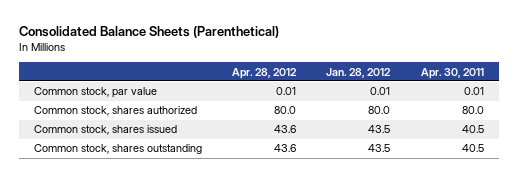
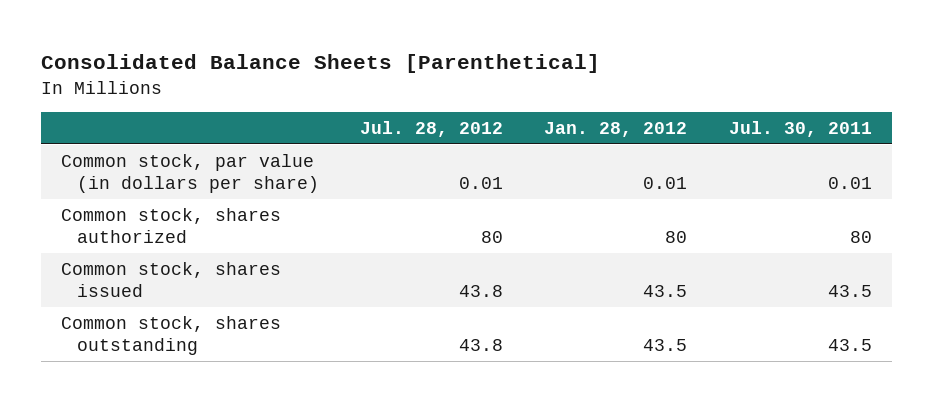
[18,25,279,38] Consolidated Balance Sheets (Parenthetical) -> [40,54,600,74] Consolidated Balance Sheets [Parenthetical]
[232,67,298,79] Apr. 28, 2012 -> none
[420,67,484,79] Apr. 30, 2011 -> none
none -> [360,120,504,137] Jul. 28, 2012
none -> [728,120,872,137] Jul. 30, 2011
[33,87,157,99] Common stock, par value -> [61,154,320,194] Common stock, par value (in dollars per share)
[368,106,391,115] 80.0 -> [665,231,688,244] 80

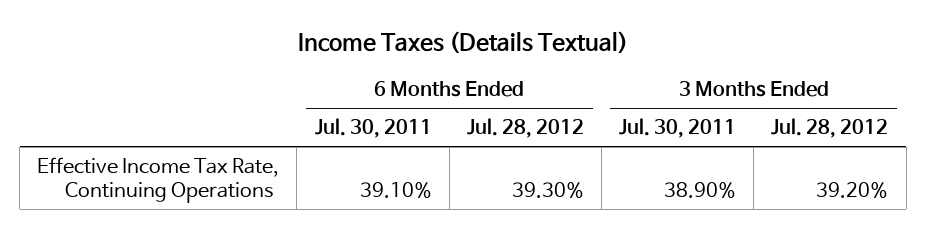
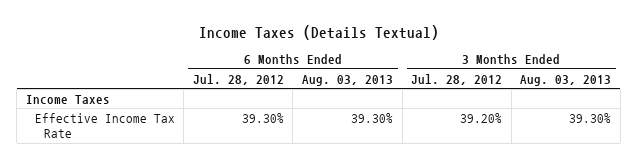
[314,118,432,139] Jul. 30, 2011 -> none
[619,118,737,139] Jul. 30, 2011 -> none
none -> [302,74,394,86] Aug. 03, 2013
none -> [520,74,612,86] Aug. 03, 2013
none -> [25,94,110,104] Income Taxes
[37,157,280,204] Effective Income Tax Rate, Continuing Operations -> [34,112,175,139] Effective Income Tax Rate

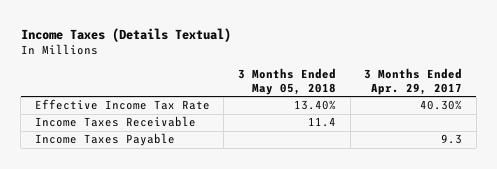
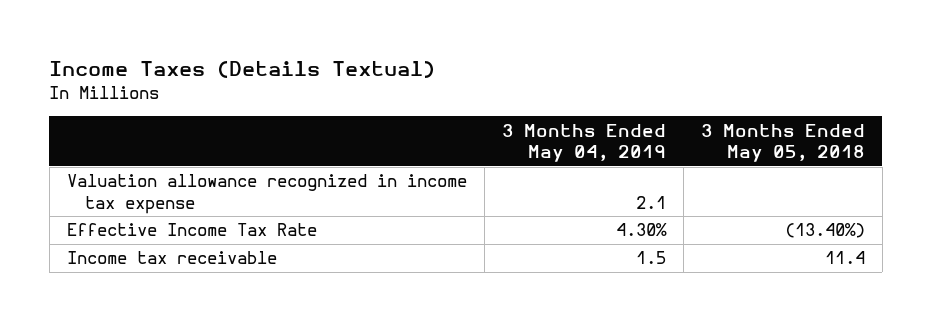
[364,67,463,95] 3 Months Ended Apr. 29, 2017 -> none
none -> [501,123,666,163] 3 Months Ended May 04, 2019
[34,133,175,147] Income Taxes Payable -> none
none -> [66,174,467,214] Valuation allowance recognized in income tax expense
[294,100,337,111] 13.40% -> [784,223,865,239] (13.40%)
[34,116,196,128] Income Taxes Receivable -> [66,251,277,265] Income tax receivable

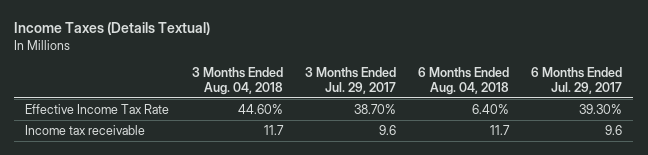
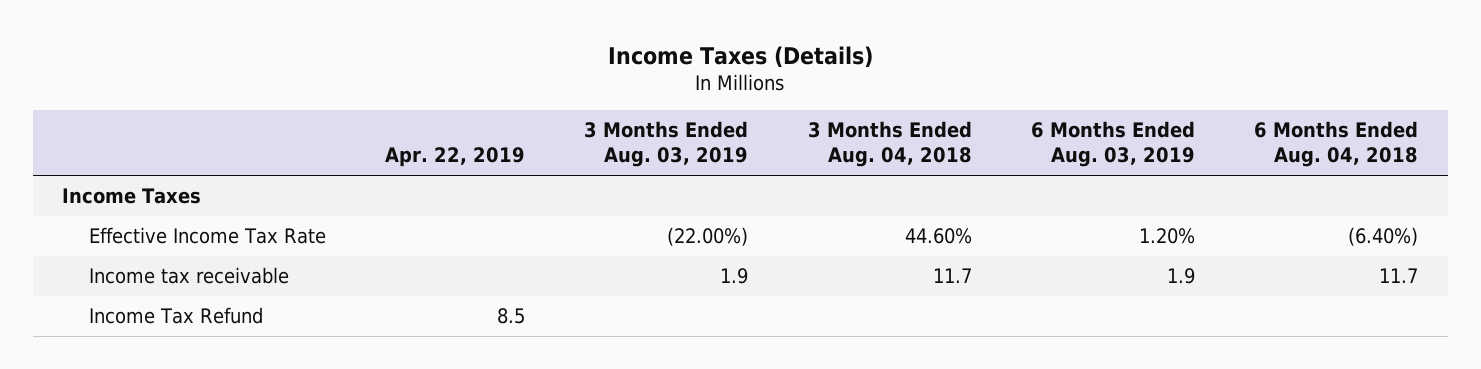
[14,22,211,36] Income Taxes (Details Textual) -> [608,45,874,68] Income Taxes (Details)
[304,67,396,95] 3 Months Ended Jul. 29, 2017 -> none
[531,67,623,95] 6 Months Ended Jul. 29, 2017 -> none
none -> [384,147,525,168] Apr. 22, 2019
none -> [584,121,749,168] 3 Months Ended Aug. 03, 2019
none -> [1030,121,1195,168] 6 Months Ended Aug. 03, 2019
none -> [62,188,202,205] Income Taxes
[471,103,509,114] 6.40% -> [1348,227,1419,247] (6.40%)
none -> [88,307,263,325] Income Tax Refund

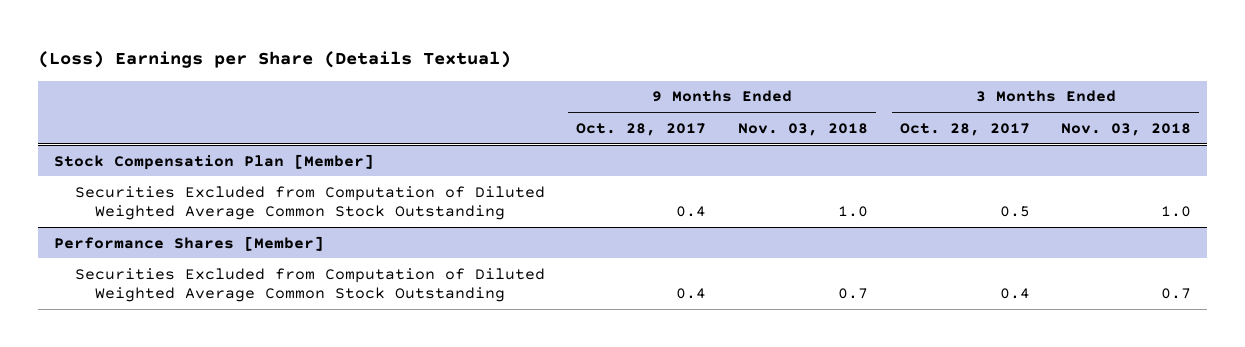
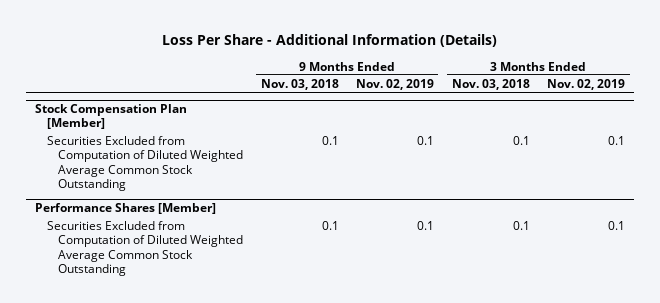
[38,51,512,69] (Loss) Earnings per Share (Details Textual) -> [162,34,498,48] Loss Per Share - Additional Information (Details)
[576,122,707,136] Oct. 28, 2017 -> none
[899,122,1030,136] Oct. 28, 2017 -> none
none -> [356,78,435,90] Nov. 02, 2019
none -> [547,78,626,90] Nov. 02, 2019
[838,205,869,217] 1.0 -> [321,136,339,146] 0.1
[1161,205,1192,217] 1.0 -> [512,136,530,146] 0.1
[838,287,869,299] 0.7 -> [321,221,339,231] 0.1
[1161,287,1192,299] 0.7 -> [512,221,530,231] 0.1

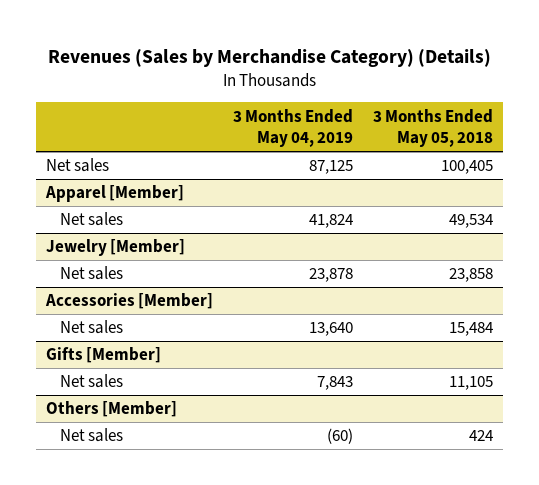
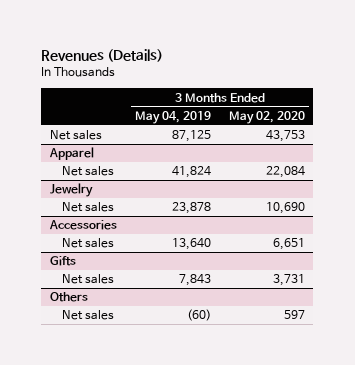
[47,48,491,67] Revenues (Sales by Merchandise Category) (Details) -> [41,49,164,63] Revenues (Details)
[372,108,493,148] 3 Months Ended May 05, 2018 -> none
none -> [228,110,305,124] May 02, 2020
[45,185,185,203] Apparel [Member] -> [49,147,95,161] Apparel
[46,239,186,257] Jewelry [Member] -> [50,183,94,198] Jewelry
[45,293,214,310] Accessories [Member] -> [49,220,118,231] Accessories
[46,347,162,364] Gifts [Member] -> [50,256,77,267] Gifts
[46,401,178,418] Others [Member] -> [50,292,89,303] Others

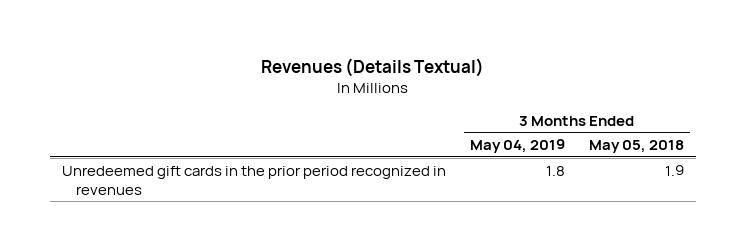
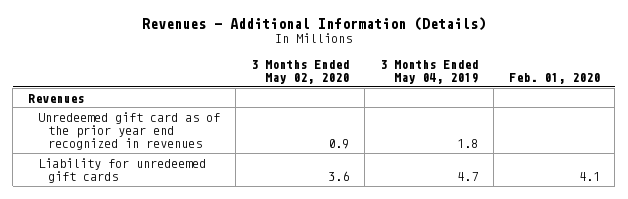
[261,58,485,78] Revenues (Details Textual) -> [141,17,486,32] Revenues - Additional Information (Details)
[589,140,685,154] May 05, 2018 -> none
none -> [250,59,349,84] 3 Months Ended May 02, 2020
none -> [508,72,600,84] Feb. 01, 2020
none -> [28,93,85,103] Revenues
[62,165,447,195] Unredeemed gift cards in the prior period recognized in revenues -> [38,111,221,151] Unredeemed gift card as of the prior year end recognized in revenues
none -> [38,157,207,183] Liability for unredeemed gift cards

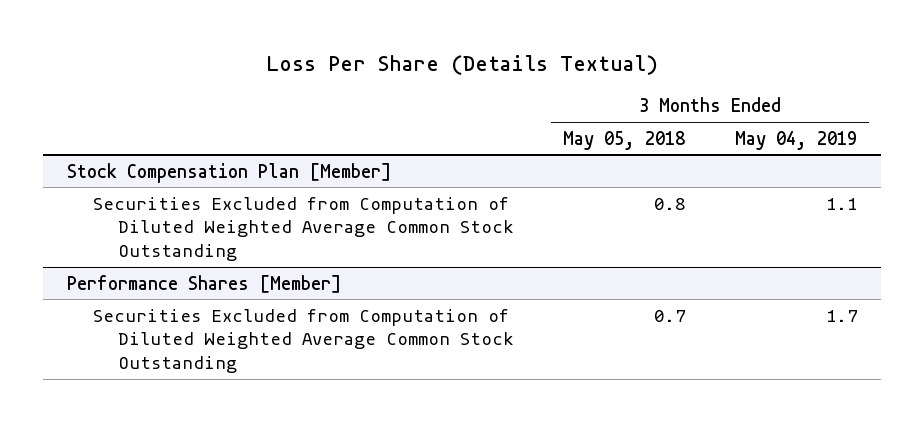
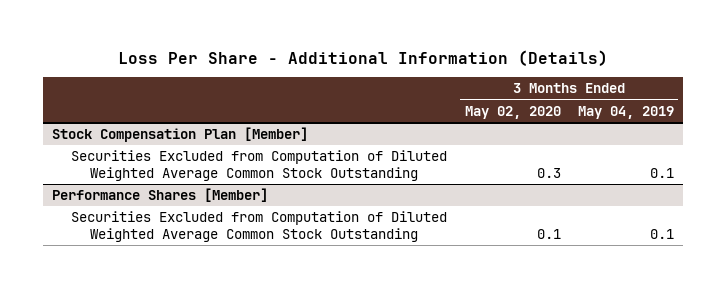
[266,55,659,76] Loss Per Share (Details Textual) -> [117,50,608,67] Loss Per Share - Additional Information (Details)
[563,130,686,150] May 05, 2018 -> none
none -> [464,105,561,119] May 02, 2020
[825,197,857,210] 1.1 -> [649,167,674,178] 0.1
[825,309,857,322] 1.7 -> [649,228,674,239] 0.1

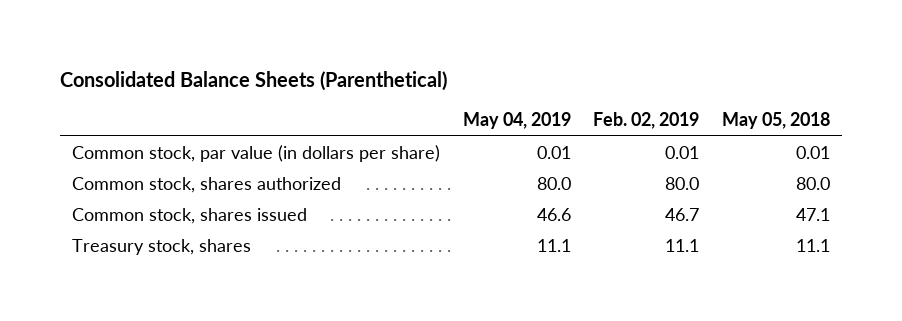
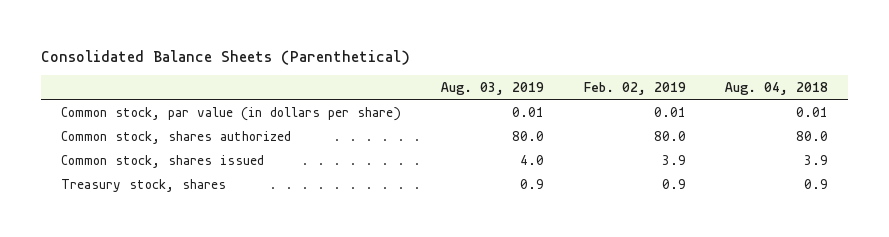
[462,112,571,130] May 04, 2019 -> none
[722,112,831,130] May 05, 2018 -> none
none -> [440,81,544,95] Aug. 03, 2019
none -> [725,81,829,95] Aug. 04, 2018
[665,207,700,221] 46.7 -> [661,154,686,165] 3.9
[665,238,700,252] 11.1 -> [661,178,686,189] 0.9

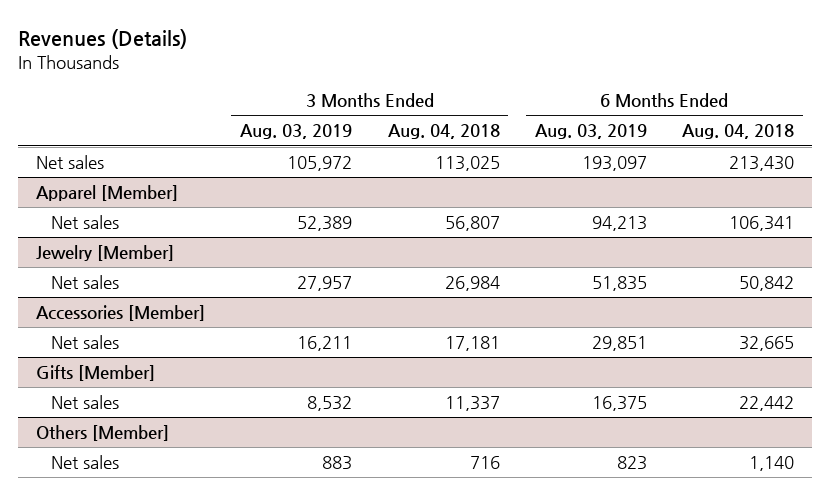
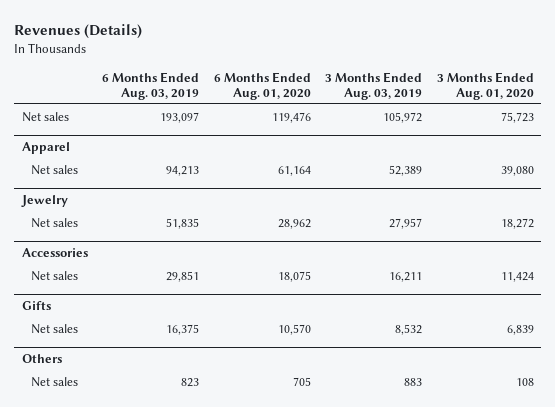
[387,124,500,140] Aug. 04, 2018 -> none
[681,124,794,140] Aug. 04, 2018 -> none
none -> [213,71,311,100] 6 Months Ended Aug. 01, 2020
none -> [436,71,534,100] 3 Months Ended Aug. 01, 2020
[36,185,179,202] Apparel [Member] -> [21,142,70,155] Apparel
[36,245,175,262] Jewelry [Member] -> [20,195,68,208] Jewelry
[36,305,206,322] Accessories [Member] -> [21,248,88,258] Accessories
[36,365,156,382] Gifts [Member] -> [21,301,51,311] Gifts
[36,425,170,442] Others [Member] -> [21,354,62,364] Others

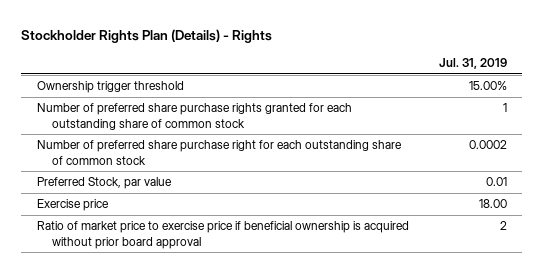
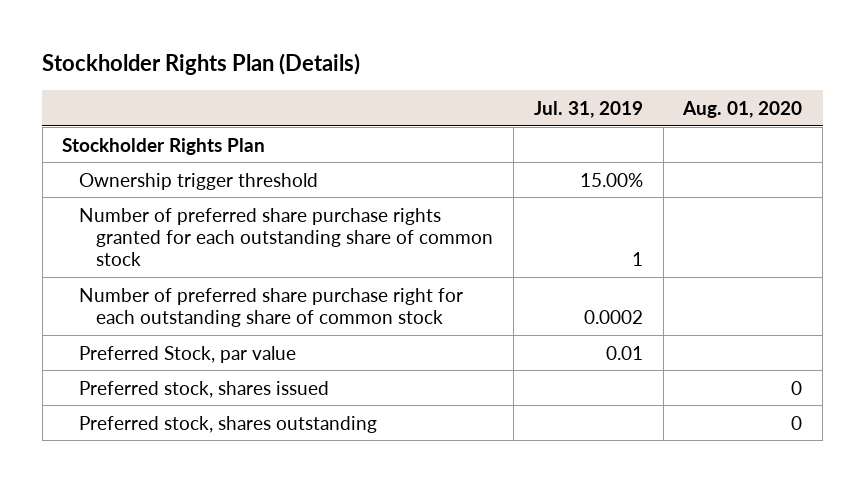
[21,28,273,43] Stockholder Rights Plan (Details) - Rights -> [42,53,361,76] Stockholder Rights Plan (Details)
none -> [682,100,803,118] Aug. 01, 2020
none -> [62,137,266,155] Stockholder Rights Plan
[36,199,109,212] Exercise price -> none
[36,221,409,249] Ratio of market price to exercise price if beneficial ownership is acquired without prior board approval -> none
none -> [79,380,330,398] Preferred stock, shares issued
none -> [79,415,378,433] Preferred stock, shares outstanding

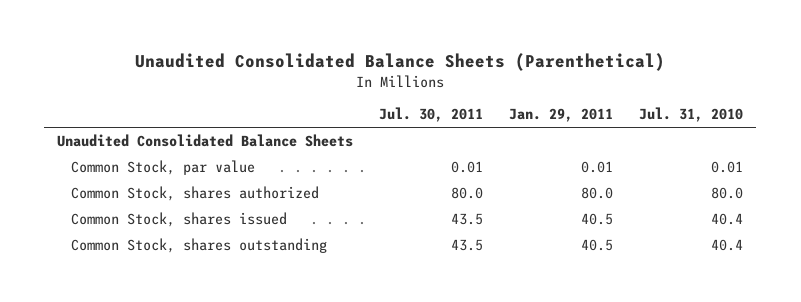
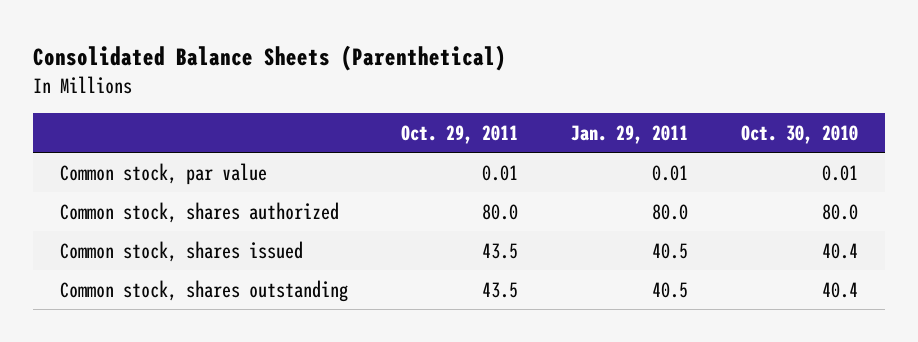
[135,53,666,72] Unaudited Consolidated Balance Sheets (Parenthetical) -> [33,45,507,72] Consolidated Balance Sheets (Parenthetical)
[379,107,484,123] Jul. 30, 2011 -> none
[639,107,744,123] Jul. 31, 2010 -> none
none -> [401,124,519,144] Oct. 29, 2011
none -> [741,124,859,144] Oct. 30, 2010
[57,134,354,148] Unaudited Consolidated Balance Sheets -> none
[70,160,255,176] Common Stock, par value -> [59,162,267,185] Common stock, par value
[70,186,319,202] Common Stock, shares authorized -> [59,201,339,223] Common stock, shares authorized
[70,212,287,228] Common Stock, shares issued -> [59,240,303,262] Common stock, shares issued
[70,238,327,254] Common Stock, shares outstanding -> [59,279,348,302] Common stock, shares outstanding

